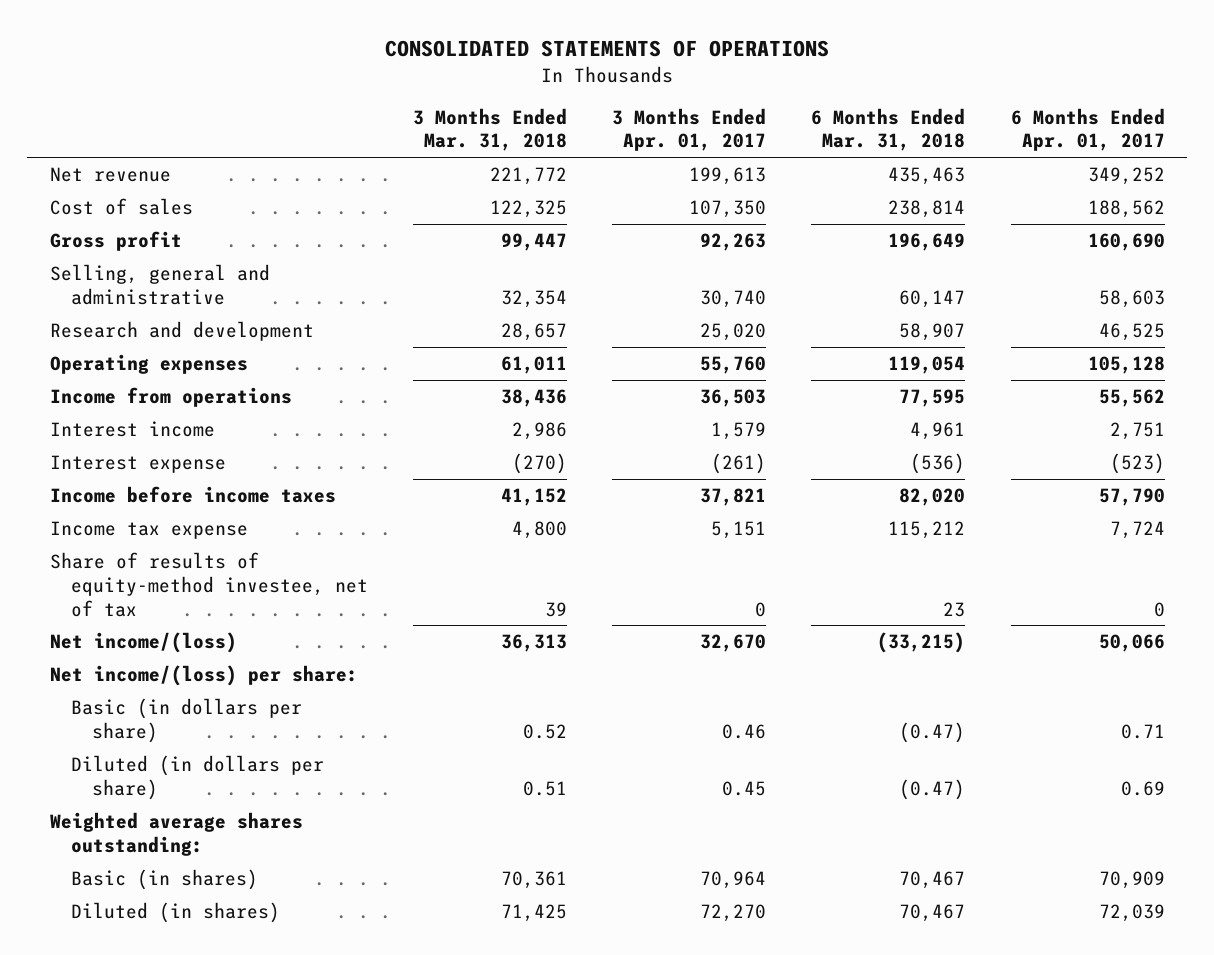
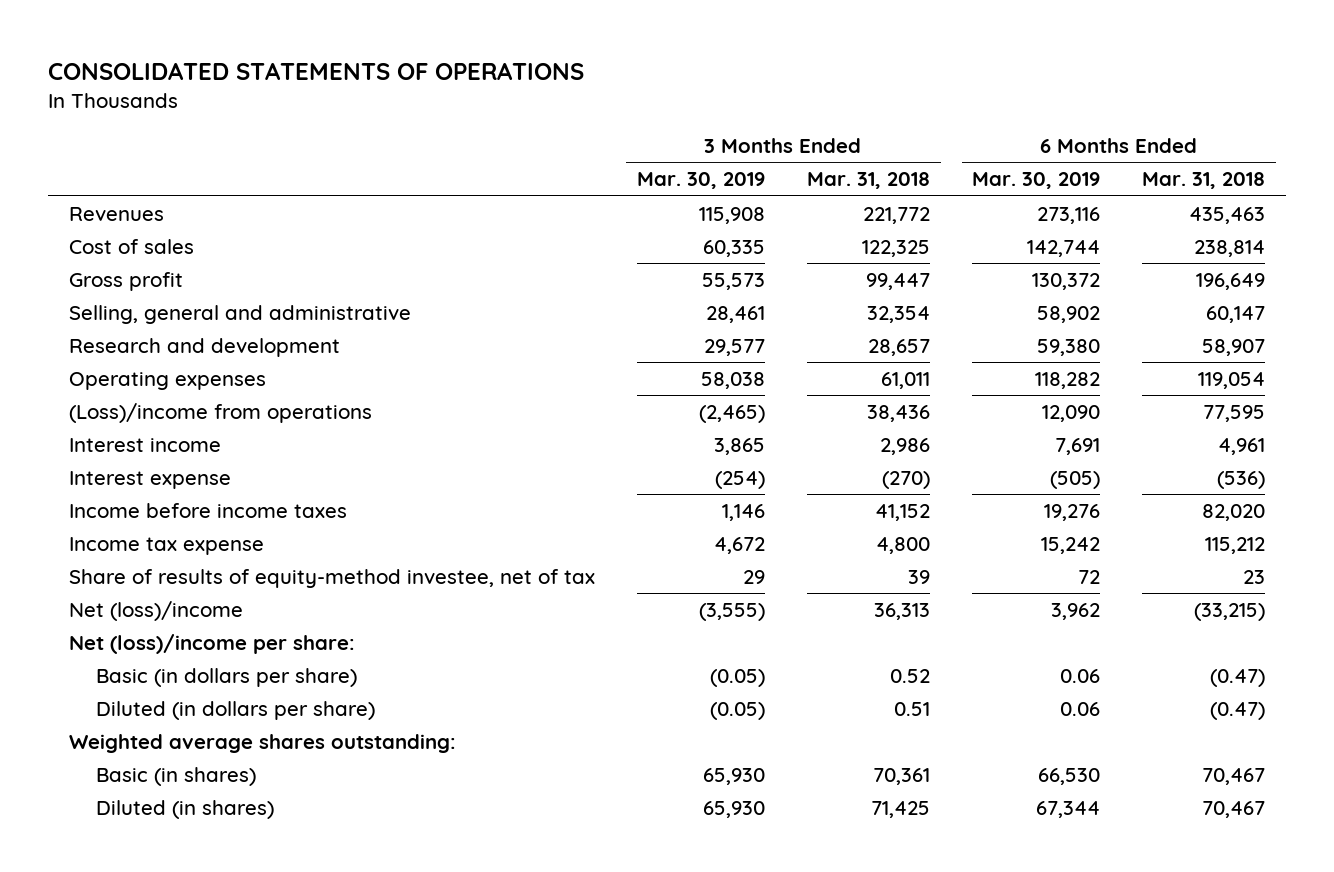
[612,107,767,152] 3 Months Ended Apr. 01, 2017 -> none
[1010,107,1165,152] 6 Months Ended Apr. 01, 2017 -> none
none -> [636,172,765,190] Mar. 30, 2019
none -> [972,172,1101,190] Mar. 30, 2019
[49,166,171,182] Net revenue -> [68,207,164,222] Revenues
[49,386,292,407] Income from operations -> [68,403,372,424] (Loss)/income from operations
[49,631,237,653] Net income/(loss) -> [68,601,243,622] Net (loss)/income
[49,664,358,686] Net income/(loss) per share: -> [68,634,355,655] Net (loss)/income per share:

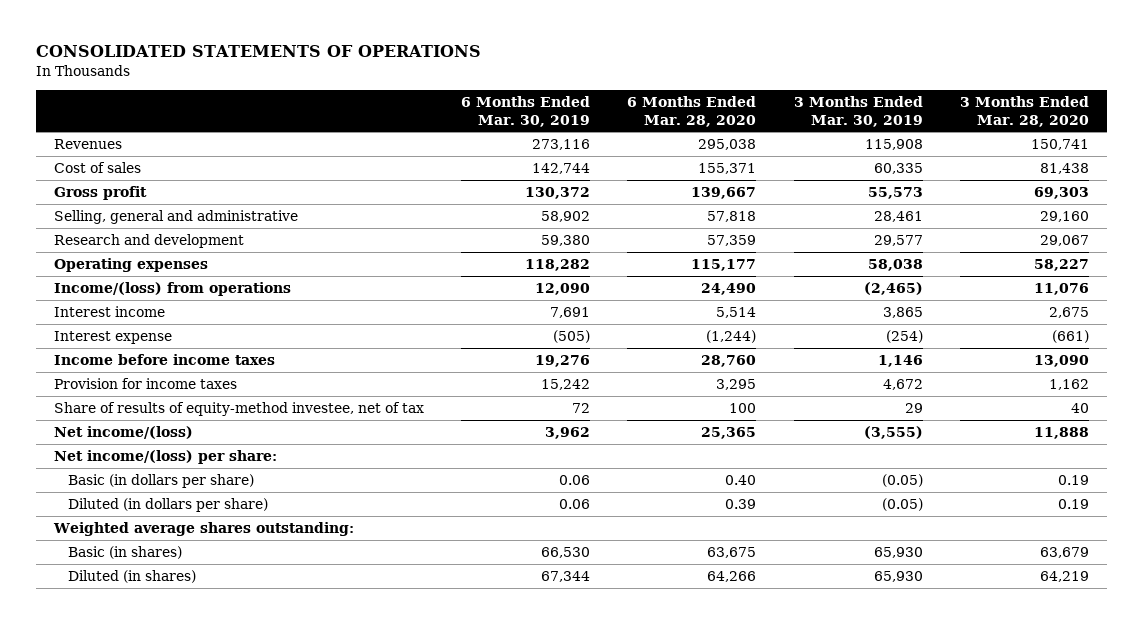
[807,172,931,190] Mar. 31, 2018 -> none
[1142,172,1266,190] Mar. 31, 2018 -> none
none -> [627,95,757,127] 6 Months Ended Mar. 28, 2020
none -> [959,95,1089,127] 3 Months Ended Mar. 28, 2020
[68,403,372,424] (Loss)/income from operations -> [54,282,292,297] Income/(loss) from operations
[68,537,264,556] Income tax expense -> [54,378,238,390] Provision for income taxes
[68,601,243,622] Net (loss)/income -> [54,426,194,440] Net income/(loss)
[68,634,355,655] Net (loss)/income per share: -> [54,450,278,465] Net income/(loss) per share:

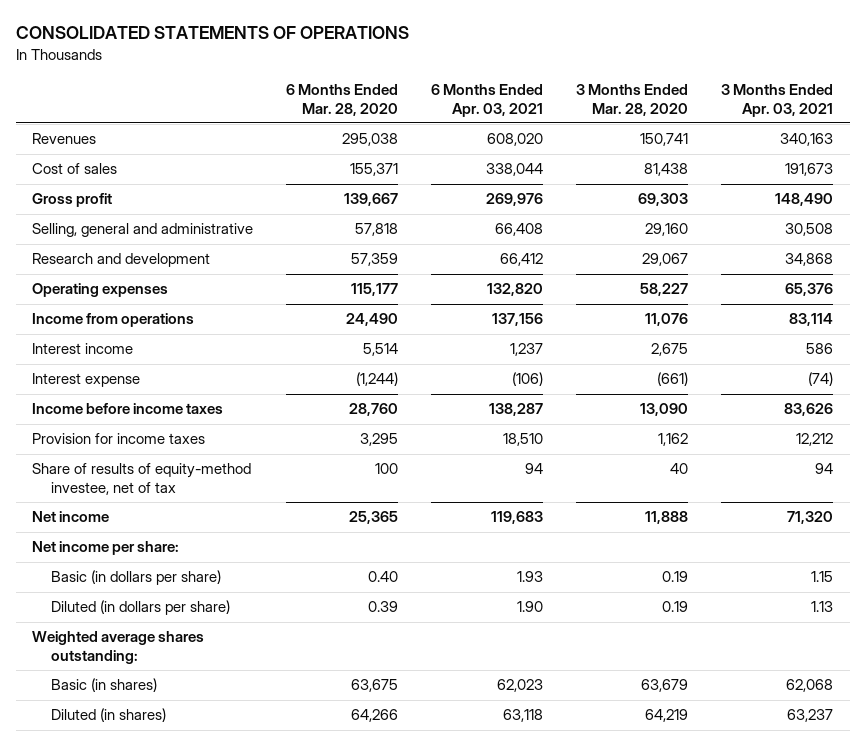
[461,95,591,127] 6 Months Ended Mar. 30, 2019 -> none
[793,95,923,127] 3 Months Ended Mar. 30, 2019 -> none
none -> [431,84,544,117] 6 Months Ended Apr. 03, 2021
none -> [721,84,834,117] 3 Months Ended Apr. 03, 2021
[54,282,292,297] Income/(loss) from operations -> [32,313,195,328] Income from operations
[54,426,194,440] Net income/(loss) -> [32,511,110,523] Net income
[54,450,278,465] Net income/(loss) per share: -> [32,541,180,556] Net income per share:

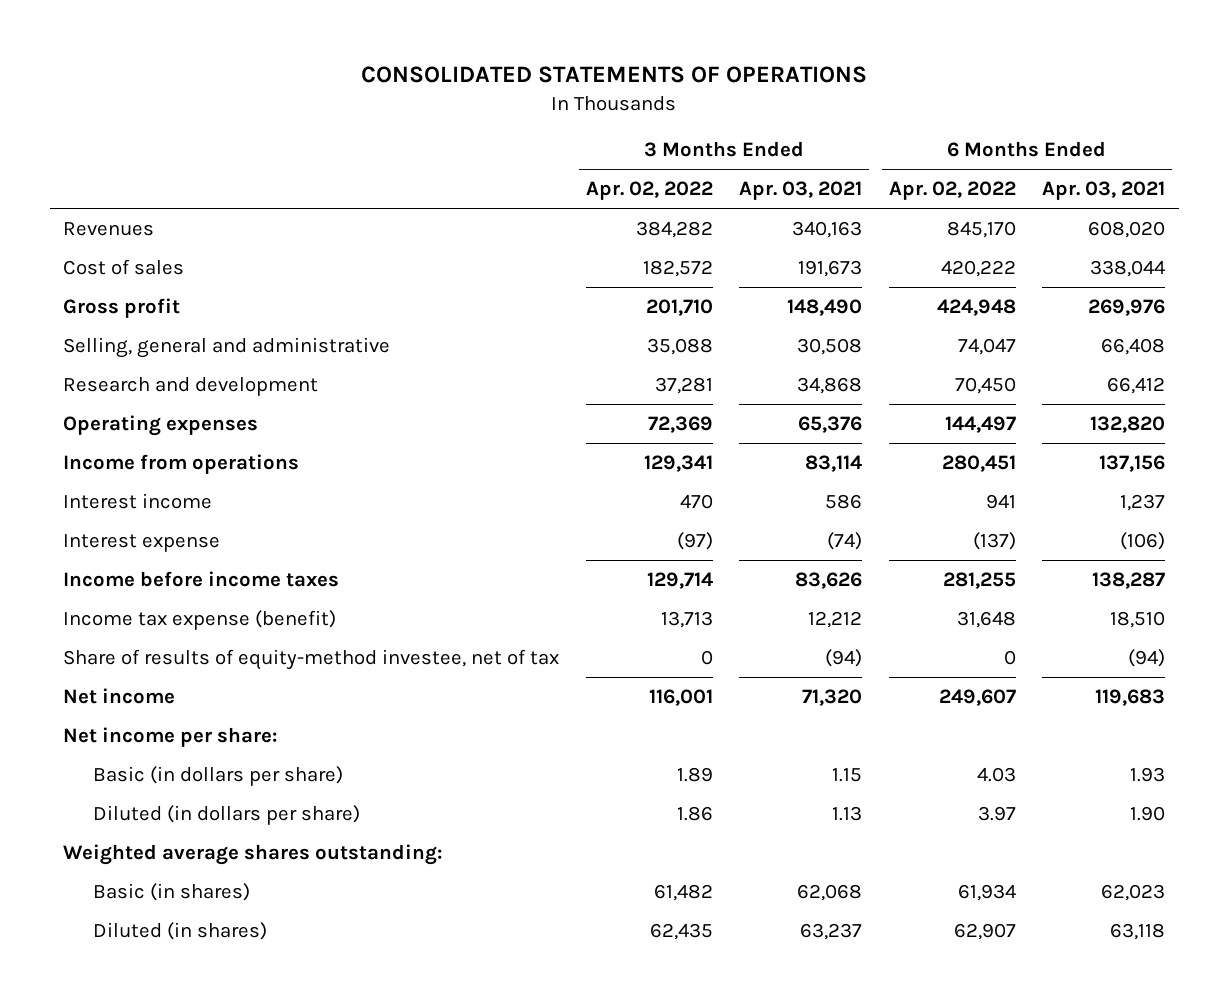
[286,84,399,116] 6 Months Ended Mar. 28, 2020 -> none
[576,84,689,116] 3 Months Ended Mar. 28, 2020 -> none
none -> [585,181,713,201] Apr. 02, 2022
none -> [888,181,1016,201] Apr. 02, 2022
[32,433,206,445] Provision for income taxes -> [63,610,337,631] Income tax expense (benefit)
[525,463,544,475] 94 -> [1128,649,1166,668] (94)
[815,463,834,475] 94 -> [825,649,863,668] (94)

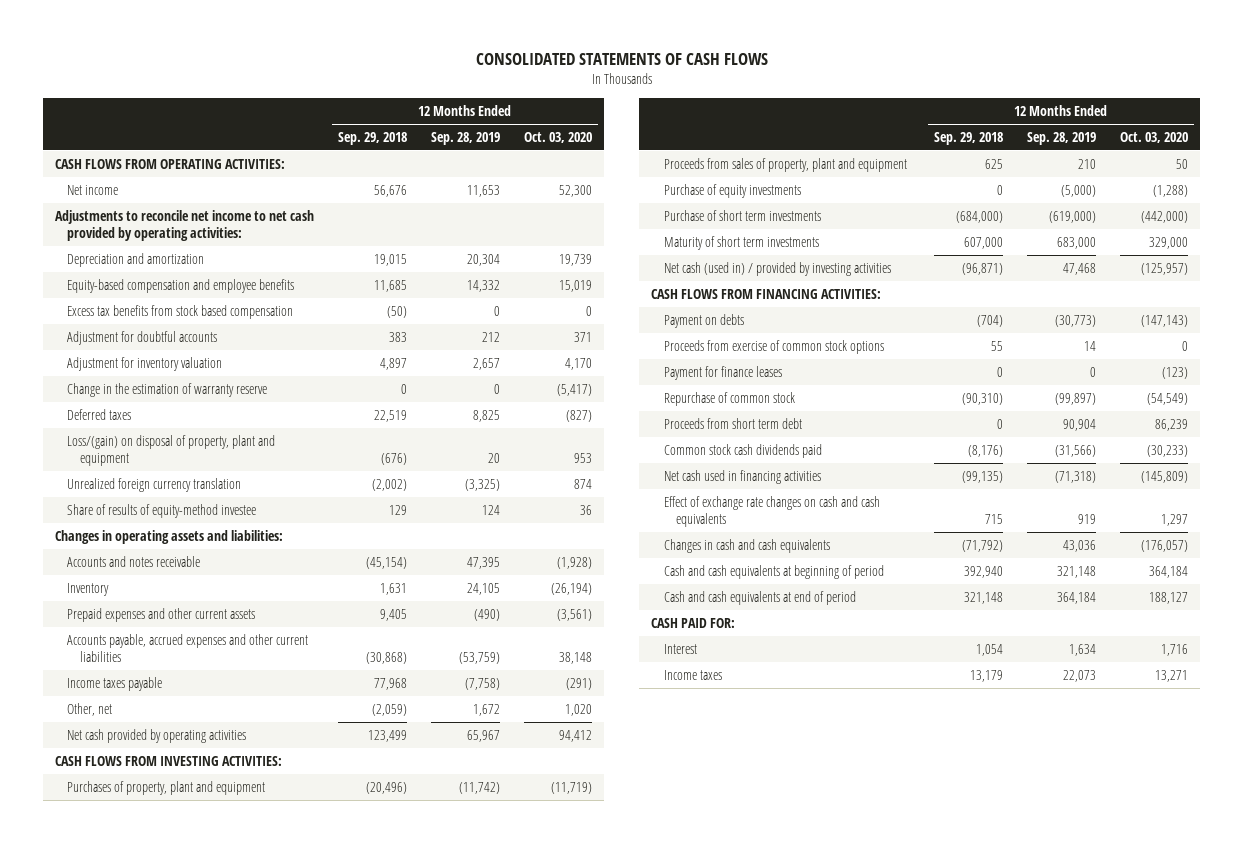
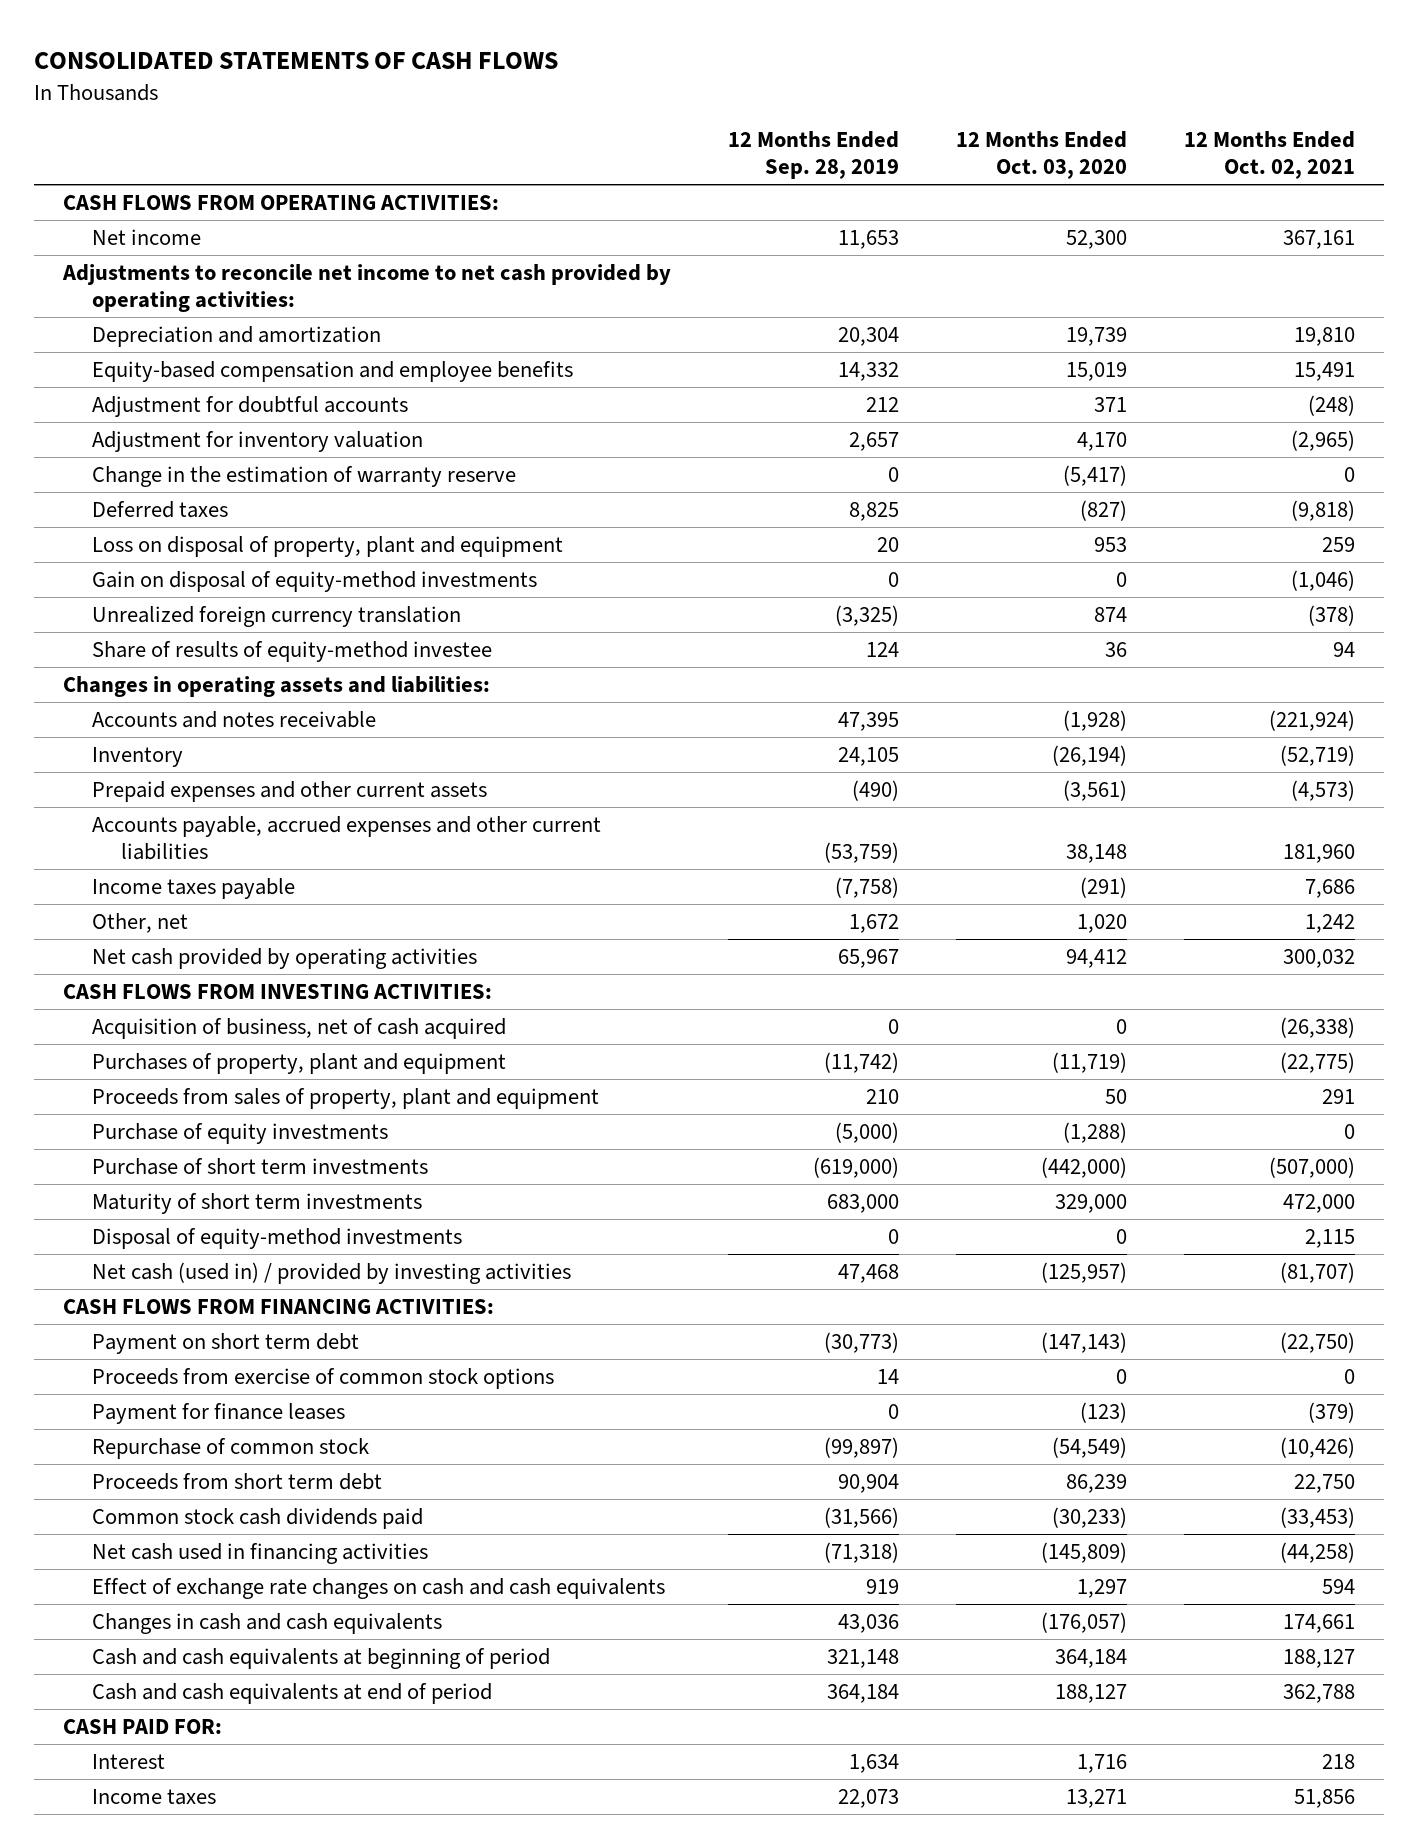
[338,132,408,146] Sep. 29, 2018 -> none
none -> [1184,131,1356,180] 12 Months Ended Oct. 02, 2021
[67,304,294,319] Excess tax benefits from stock based compensation -> none
[67,434,276,466] Loss/(gain) on disposal of property, plant and equipment -> [92,535,564,557] Loss on disposal of property, plant and equipment
none -> [92,570,538,592] Gain on disposal of equity-method investments
none -> [92,1017,507,1039] Acquisition of business, net of cash acquired
none -> [92,1227,463,1249] Disposal of equity-method investments
[663,313,744,328] Payment on debts -> [92,1332,360,1354] Payment on short term debt

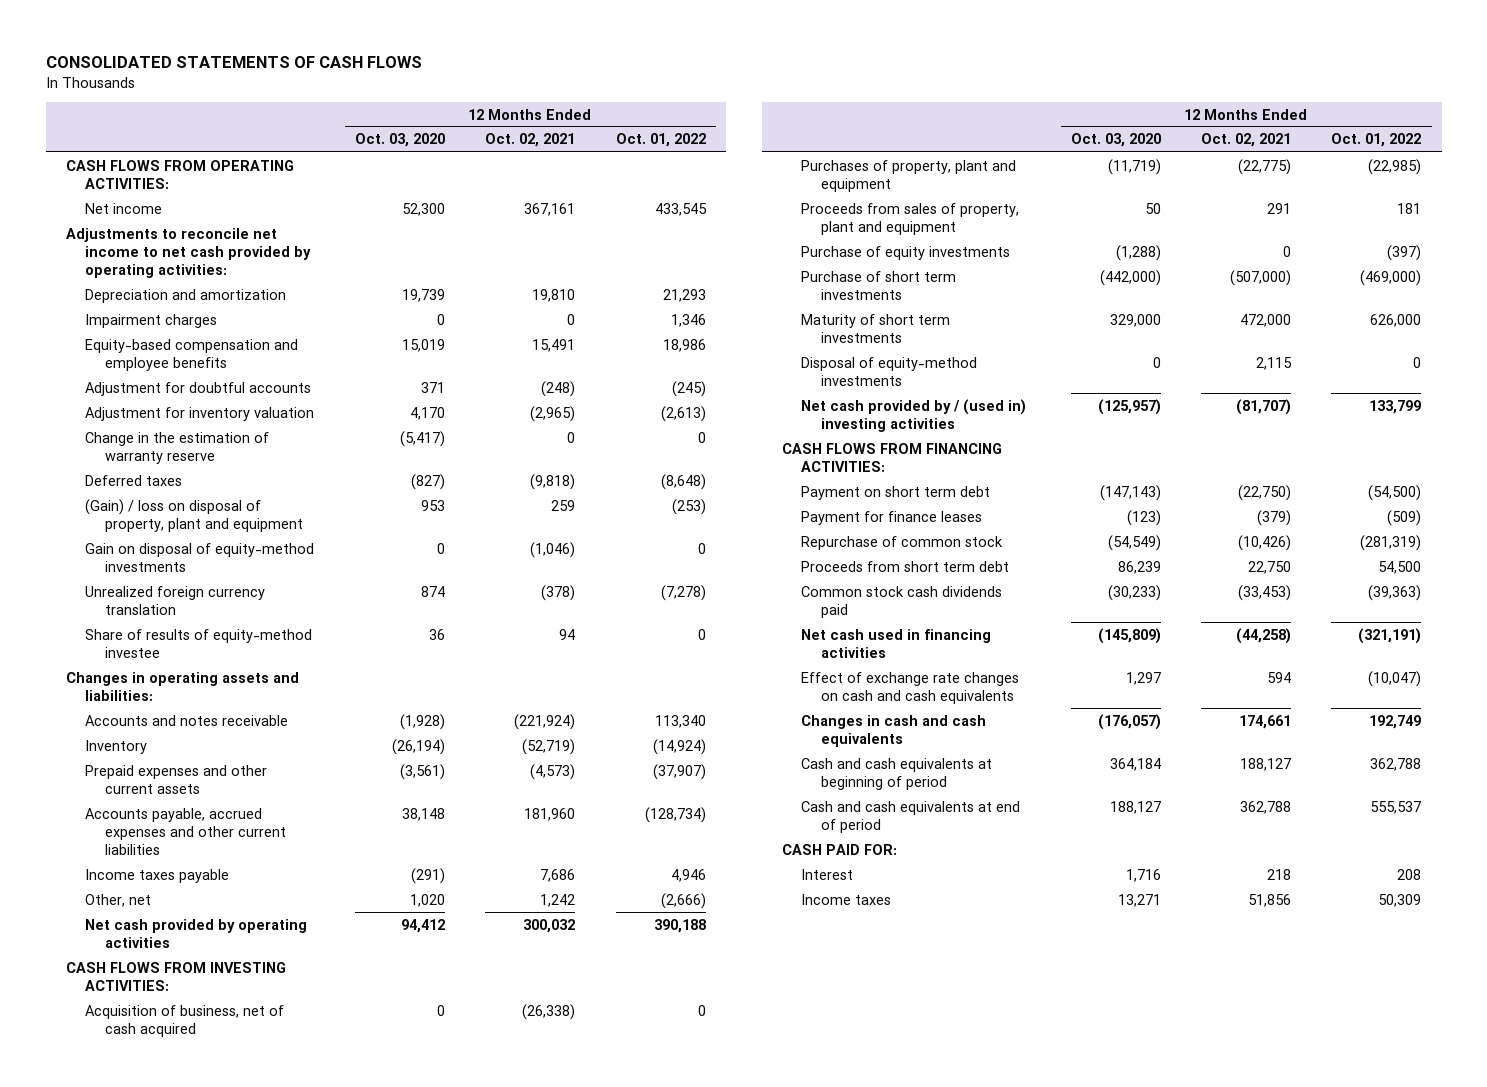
[727,131,899,180] 12 Months Ended Sep. 28, 2019 -> none
none -> [615,133,706,148] Oct. 01, 2022
none -> [85,313,218,328] Impairment charges
[92,535,564,557] Loss on disposal of property, plant and equipment -> [85,498,303,532] (Gain) / loss on disposal of property, plant and equipment
[92,1261,572,1284] Net cash (used in) / provided by investing activities -> [801,398,1027,432] Net cash provided by / (used in) investing activities
[92,1367,555,1389] Proceeds from exercise of common stock options -> none

